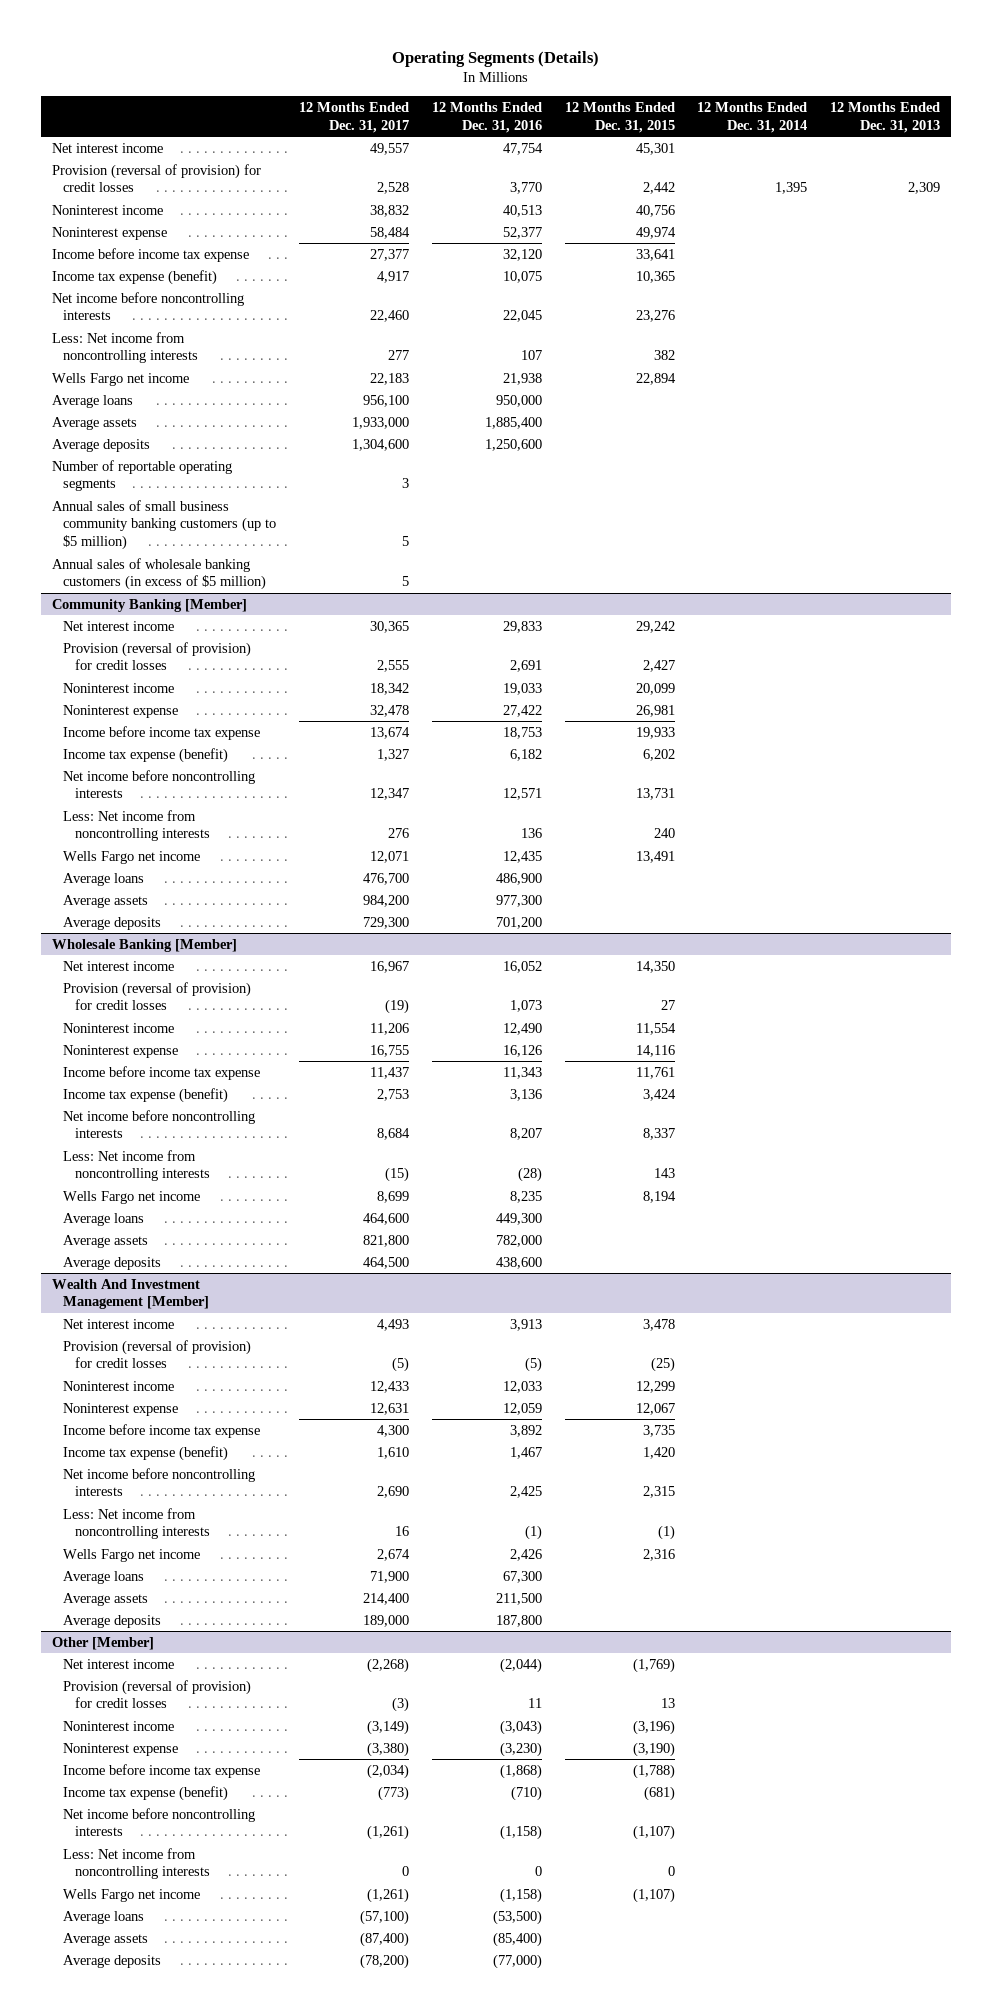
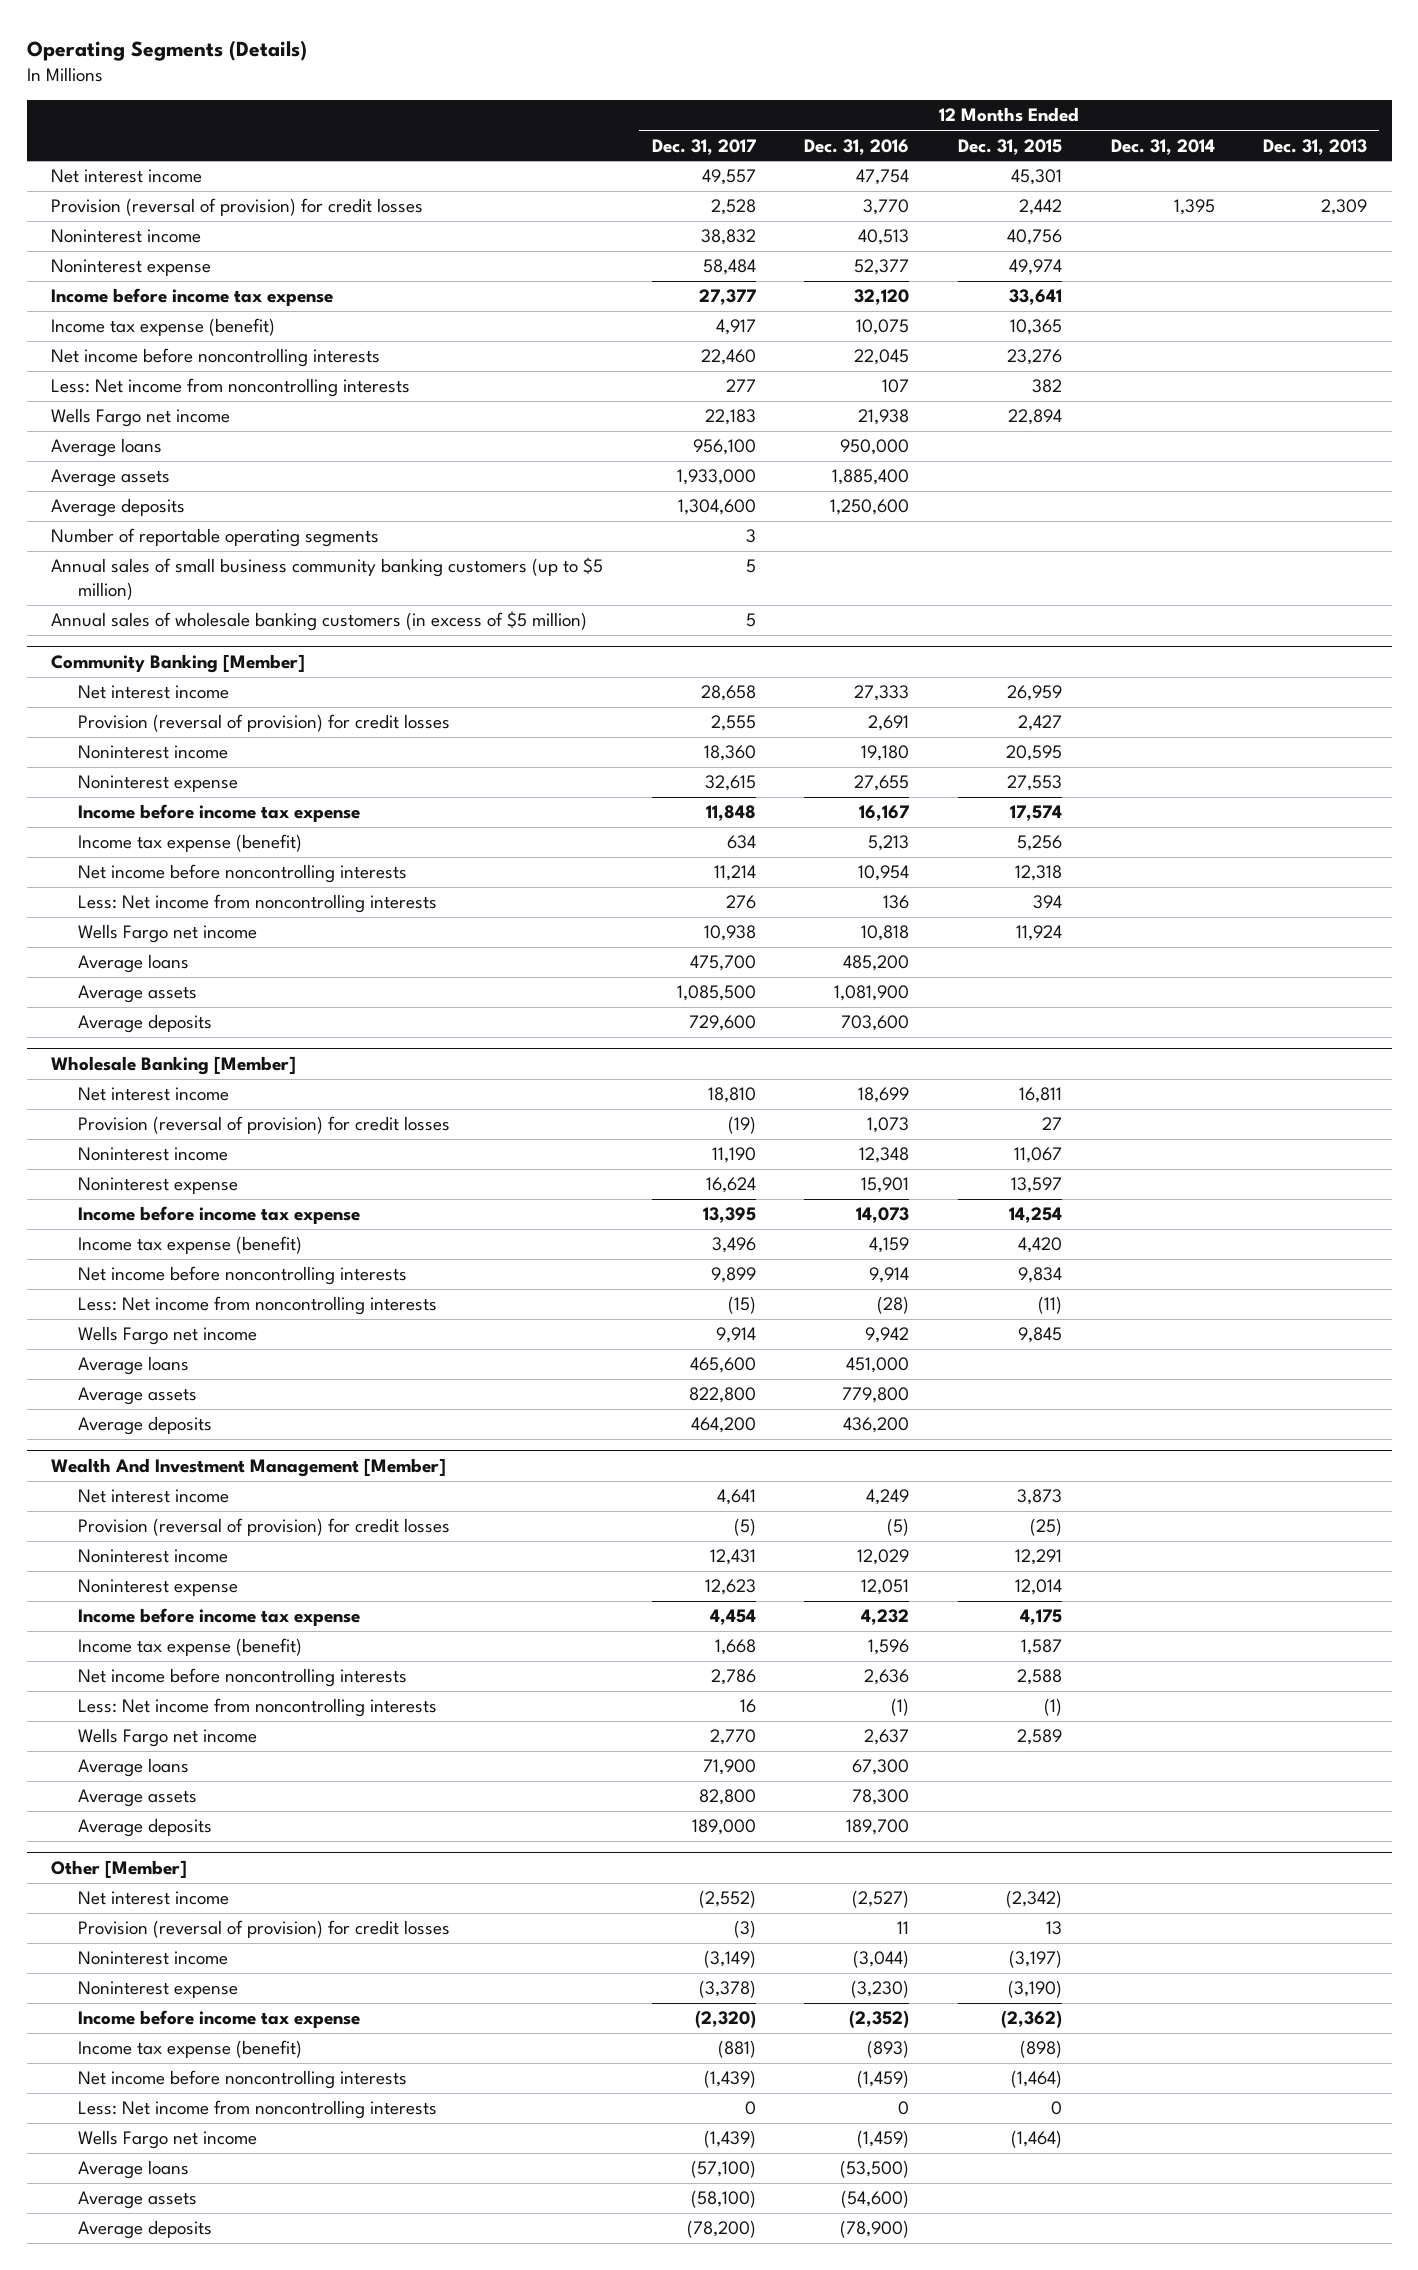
[370,620,410,633] 30,365 -> [700,685,756,702] 28,658
[502,620,542,633] 29,833 -> [854,685,910,702] 27,333
[635,620,675,633] 29,242 -> [1006,685,1062,702] 26,959
[370,682,410,695] 18,342 -> [703,745,756,762] 18,360
[502,682,542,695] 19,033 -> [861,745,910,762] 19,180
[635,682,675,695] 20,099 -> [1005,745,1062,762] 20,595
[370,704,410,717] 32,478 -> [704,775,756,792] 32,615
[502,704,542,717] 27,422 -> [854,775,910,792] 27,655
[635,704,675,717] 26,981 -> [1006,775,1062,792] 27,553
[370,726,411,739] 13,674 -> [705,805,756,822] 11,848
[502,726,542,739] 18,753 -> [859,805,910,822] 16,167
[635,726,675,739] 19,933 -> [1009,805,1062,822] 17,574
[377,748,410,761] 1,327 -> [726,835,756,850] 634
[509,748,542,761] 6,182 -> [868,835,910,852] 5,213
[642,748,675,761] 6,202 -> [1016,835,1062,852] 5,256
[370,788,410,801] 12,347 -> [713,865,756,882] 11,214
[502,788,542,801] 12,571 -> [858,865,910,882] 10,954
[635,788,675,801] 13,731 -> [1014,865,1062,882] 12,318
[653,828,675,839] 240 -> [1032,895,1062,910] 394
[370,850,410,863] 12,071 -> [703,925,756,942] 10,938
[502,850,542,863] 12,435 -> [861,925,910,942] 10,818
[635,850,675,863] 13,491 -> [1015,925,1062,942] 11,924
[363,872,410,885] 476,700 -> [689,955,756,972] 475,700
[495,872,542,885] 486,900 -> [843,955,910,972] 485,200
[363,894,410,907] 984,200 -> [676,985,756,1002] 1,085,500
[495,894,542,907] 977,300 -> [834,985,910,1002] 1,081,900
[363,916,410,929] 729,300 -> [688,1015,756,1032] 729,600
[495,916,542,929] 701,200 -> [841,1015,910,1032] 703,600
[370,960,410,973] 16,967 -> [707,1087,756,1104] 18,810
[502,960,542,973] 16,052 -> [858,1087,910,1104] 18,699
[635,960,675,973] 14,350 -> [1018,1087,1062,1104] 16,811
[370,1022,410,1035] 11,206 -> [711,1147,756,1164] 11,190
[502,1022,542,1035] 12,490 -> [859,1147,910,1164] 12,348
[635,1022,676,1035] 11,554 -> [1013,1147,1062,1164] 11,067
[370,1044,410,1057] 16,755 -> [705,1177,756,1194] 16,624
[502,1044,542,1057] 16,126 -> [861,1177,910,1194] 15,901
[635,1044,675,1057] 14,116 -> [1010,1177,1062,1194] 13,597
[370,1066,410,1079] 11,437 -> [702,1207,756,1224] 13,395
[502,1066,542,1079] 11,343 -> [856,1207,910,1224] 14,073
[635,1066,675,1079] 11,761 -> [1008,1207,1062,1224] 14,254
[377,1088,410,1101] 2,753 -> [711,1237,756,1254] 3,496
[509,1088,542,1101] 3,136 -> [869,1237,910,1254] 4,159
[642,1088,676,1101] 3,424 -> [1017,1237,1062,1254] 4,420
[377,1128,411,1141] 8,684 -> [710,1267,756,1284] 9,899
[509,1128,542,1141] 8,207 -> [869,1267,910,1284] 9,914
[642,1128,675,1141] 8,337 -> [1017,1267,1062,1284] 9,834
[653,1168,675,1179] 143 -> [1037,1296,1062,1315] (11)
[377,1190,410,1203] 8,699 -> [715,1327,756,1344] 9,914
[509,1190,542,1203] 8,235 -> [865,1327,910,1344] 9,942
[642,1190,676,1203] 8,194 -> [1017,1327,1062,1344] 9,845
[363,1212,410,1225] 464,600 -> [689,1357,756,1374] 465,600
[495,1212,542,1225] 449,300 -> [846,1357,910,1374] 451,000
[363,1234,410,1247] 821,800 -> [688,1387,756,1404] 822,800
[495,1234,542,1247] 782,000 -> [842,1387,910,1404] 779,800
[363,1256,410,1269] 464,500 -> [690,1417,756,1434] 464,200
[495,1256,542,1269] 438,600 -> [843,1417,910,1434] 436,200
[377,1318,410,1331] 4,493 -> [716,1489,756,1506] 4,641
[509,1318,542,1331] 3,913 -> [866,1489,910,1506] 4,249
[642,1318,675,1331] 3,478 -> [1016,1489,1062,1506] 3,873
[370,1380,410,1393] 12,433 -> [709,1549,756,1566] 12,431
[502,1380,542,1393] 12,033 -> [857,1549,910,1566] 12,029
[635,1380,675,1393] 12,299 -> [1014,1549,1062,1566] 12,291
[370,1402,410,1415] 12,631 -> [704,1579,756,1596] 12,623
[502,1402,542,1415] 12,059 -> [861,1579,910,1596] 12,051
[635,1402,675,1415] 12,067 -> [1014,1579,1062,1596] 12,014
[377,1424,410,1437] 4,300 -> [709,1609,756,1626] 4,454
[509,1424,542,1437] 3,892 -> [861,1609,910,1626] 4,232
[642,1424,675,1437] 3,735 -> [1019,1609,1062,1626] 4,175
[377,1446,410,1459] 1,610 -> [714,1639,756,1656] 1,668
[509,1446,542,1459] 1,467 -> [868,1639,910,1656] 1,596
[642,1446,675,1459] 1,420 -> [1020,1639,1062,1656] 1,587
[377,1486,410,1499] 2,690 -> [710,1669,756,1686] 2,786
[509,1486,542,1499] 2,425 -> [864,1669,910,1686] 2,636
[642,1486,675,1499] 2,315 -> [1016,1669,1062,1686] 2,588
[377,1548,411,1561] 2,674 -> [709,1729,756,1746] 2,770
[509,1548,542,1561] 2,426 -> [864,1729,910,1746] 2,637
[642,1548,675,1561] 2,316 -> [1016,1729,1062,1746] 2,589
[363,1592,410,1605] 214,400 -> [698,1789,756,1806] 82,800
[495,1592,542,1605] 211,500 -> [852,1789,910,1806] 78,300
[495,1614,542,1627] 187,800 -> [846,1819,910,1836] 189,700
[367,1657,410,1673] (2,268) -> [698,1890,756,1909] (2,552)
[499,1657,542,1673] (2,044) -> [852,1890,910,1909] (2,527)
[632,1657,675,1673] (1,769) -> [1005,1890,1062,1909] (2,342)
[499,1719,542,1735] (3,043) -> [853,1950,910,1969] (3,044)
[632,1719,675,1735] (3,196) -> [1008,1950,1062,1969] (3,197)
[367,1741,410,1757] (3,380) -> [698,1980,756,1999] (3,378)
[367,1763,410,1779] (2,034) -> [694,2010,756,2029] (2,320)
[499,1763,542,1779] (1,868) -> [849,2010,910,2029] (2,352)
[632,1763,675,1779] (1,788) -> [1000,2010,1062,2029] (2,362)
[378,1785,410,1801] (773) -> [717,2040,756,2059] (881)
[510,1785,542,1801] (710) -> [867,2040,910,2059] (893)
[643,1785,675,1801] (681) -> [1019,2040,1062,2059] (898)
[367,1825,410,1841] (1,261) -> [703,2070,756,2089] (1,439)
[499,1825,542,1841] (1,158) -> [857,2070,910,2089] (1,459)
[632,1825,675,1841] (1,107) -> [1010,2070,1062,2089] (1,464)
[367,1887,410,1903] (1,261) -> [703,2130,756,2149] (1,439)
[499,1887,542,1903] (1,158) -> [857,2130,910,2149] (1,459)
[632,1887,675,1903] (1,107) -> [1010,2130,1062,2149] (1,464)
[360,1931,410,1947] (87,400) -> [690,2190,756,2209] (58,100)
[492,1931,542,1947] (85,400) -> [841,2190,910,2209] (54,600)
[492,1953,542,1969] (77,000) -> [840,2220,910,2239] (78,900)

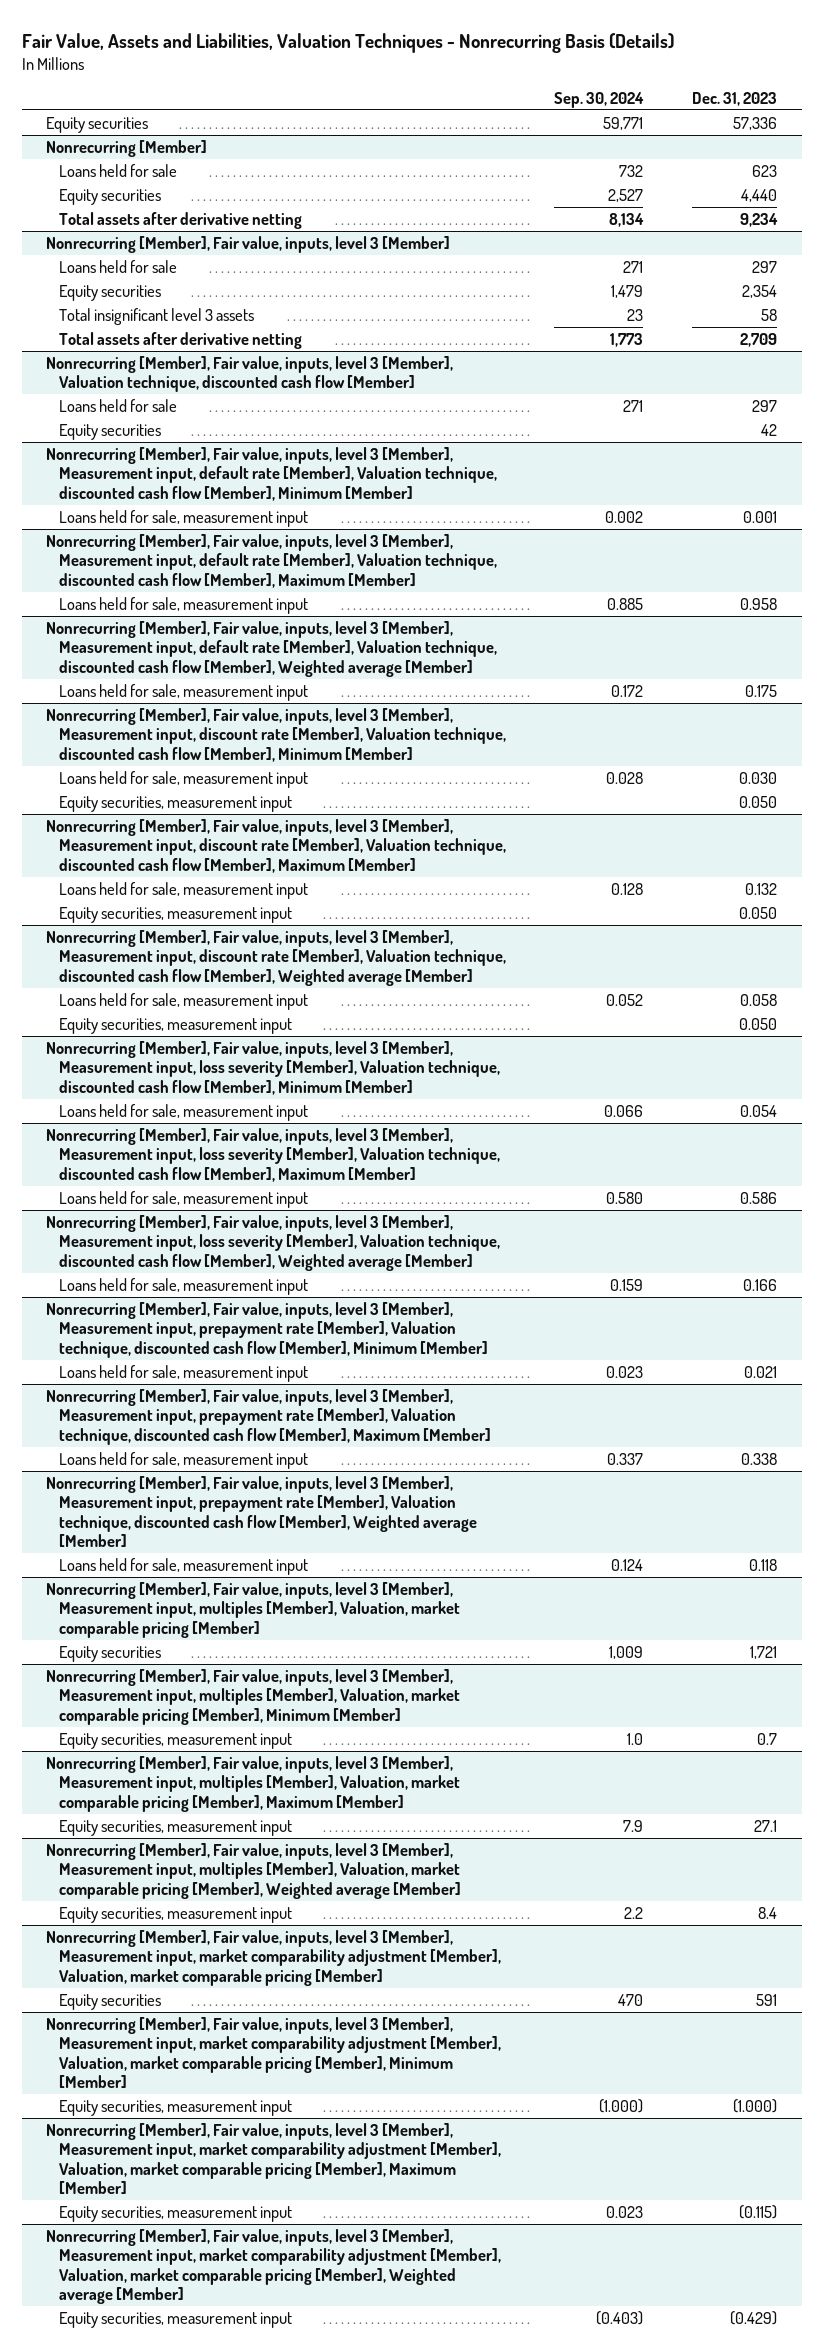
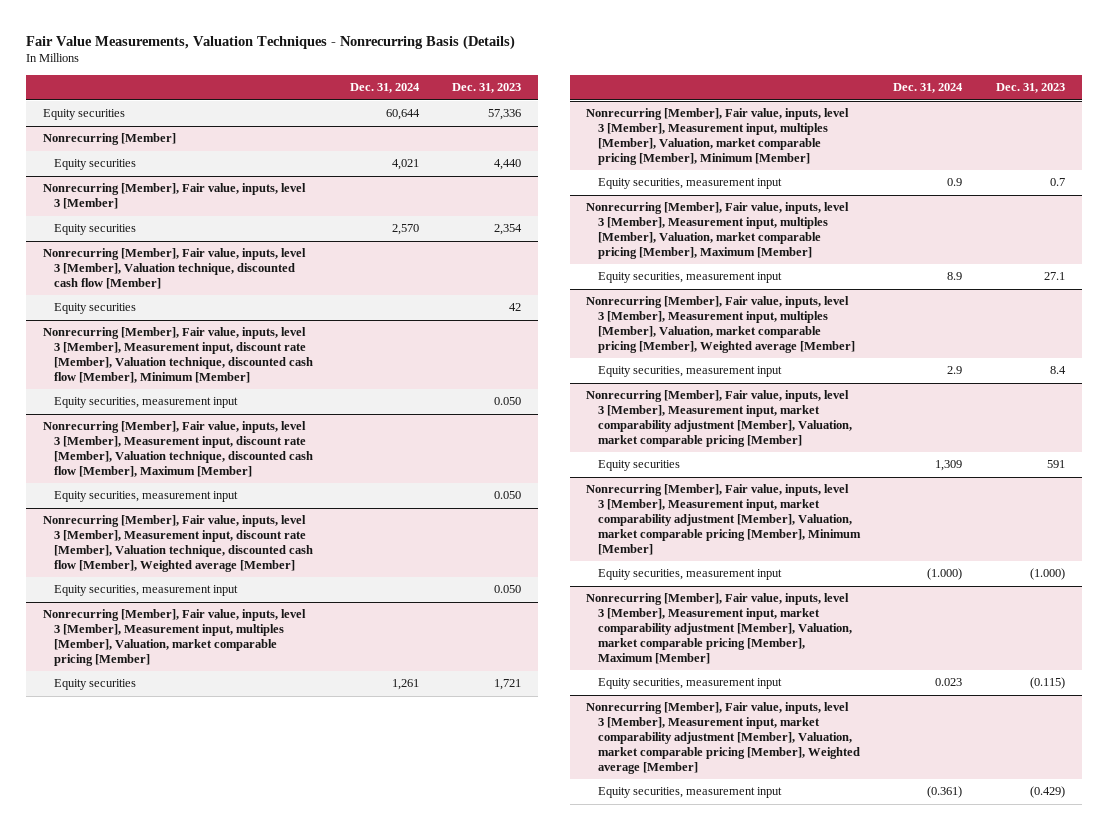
[21,32,674,53] Fair Value, Assets and Liabilities, Valuation Techniques - Nonrecurring Basis (Details) -> [26,34,516,50] Fair Value Measurements, Valuation Techniques - Nonrecurring Basis (Details)
[554,92,645,109] Sep. 30, 2024 -> none
none -> [349,83,420,94] Dec. 31, 2024
[58,163,177,177] Loans held for sale -> none
[58,211,302,229] Total assets after derivative netting -> none
[58,259,177,273] Loans held for sale -> none
[58,307,254,325] Total insignificant level 3 assets -> none
[58,331,302,349] Total assets after derivative netting -> none
[58,398,177,412] Loans held for sale -> none
[46,446,497,501] Nonrecurring [Member], Fair value, inputs, level 3 [Member], Measurement input, default rate [Member], Valuation technique, discounted cash flow [Member], Minimum [Member] -> none
[58,509,308,527] Loans held for sale, measurement input -> none
[46,533,497,588] Nonrecurring [Member], Fair value, inputs, level 3 [Member], Measurement input, default rate [Member], Valuation technique, discounted cash flow [Member], Maximum [Member] -> none
[58,596,308,614] Loans held for sale, measurement input -> none
[46,620,497,677] Nonrecurring [Member], Fair value, inputs, level 3 [Member], Measurement input, default rate [Member], Valuation technique, discounted cash flow [Member], Weighted average [Member] -> none
[58,683,308,701] Loans held for sale, measurement input -> none
[58,770,308,788] Loans held for sale, measurement input -> none
[58,881,308,899] Loans held for sale, measurement input -> none
[58,992,308,1010] Loans held for sale, measurement input -> none
[46,1040,500,1095] Nonrecurring [Member], Fair value, inputs, level 3 [Member], Measurement input, loss severity [Member], Valuation technique, discounted cash flow [Member], Minimum [Member] -> none
[58,1103,308,1121] Loans held for sale, measurement input -> none
[46,1127,500,1182] Nonrecurring [Member], Fair value, inputs, level 3 [Member], Measurement input, loss severity [Member], Valuation technique, discounted cash flow [Member], Maximum [Member] -> none
[58,1190,308,1208] Loans held for sale, measurement input -> none
[46,1214,500,1271] Nonrecurring [Member], Fair value, inputs, level 3 [Member], Measurement input, loss severity [Member], Valuation technique, discounted cash flow [Member], Weighted average [Member] -> none
[58,1277,308,1295] Loans held for sale, measurement input -> none
[46,1301,488,1358] Nonrecurring [Member], Fair value, inputs, level 3 [Member], Measurement input, prepayment rate [Member], Valuation technique, discounted cash flow [Member], Minimum [Member] -> none
[58,1364,308,1382] Loans held for sale, measurement input -> none
[46,1388,491,1445] Nonrecurring [Member], Fair value, inputs, level 3 [Member], Measurement input, prepayment rate [Member], Valuation technique, discounted cash flow [Member], Maximum [Member] -> none
[58,1451,308,1469] Loans held for sale, measurement input -> none
[46,1475,477,1548] Nonrecurring [Member], Fair value, inputs, level 3 [Member], Measurement input, prepayment rate [Member], Valuation technique, discounted cash flow [Member], Weighted average [Member] -> none
[58,1557,308,1575] Loans held for sale, measurement input -> none

